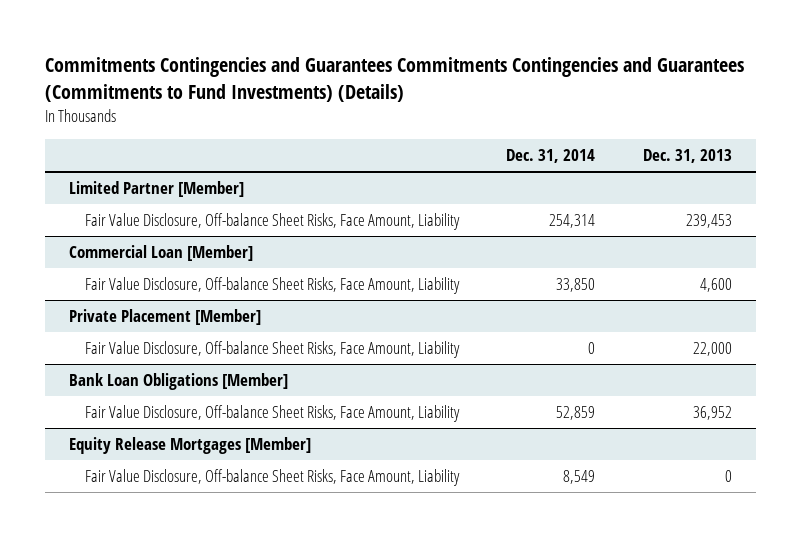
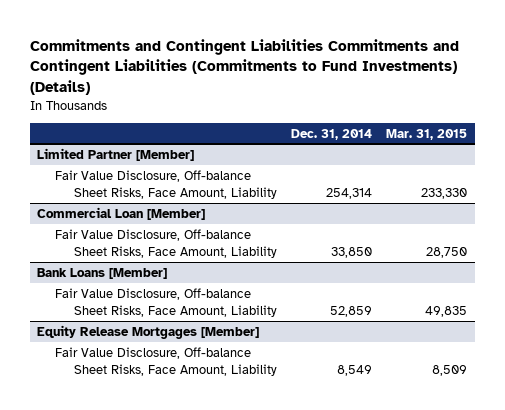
[45,57,745,102] Commitments Contingencies and Guarantees Commitments Contingencies and Guarantees (Commitments to Fund Investments) (Details) -> [30,38,460,95] Commitments and Contingent Liabilities Commitments and Contingent Liabilities (Commitments to Fund Investments) (Details)
[642,149,732,164] Dec. 31, 2013 -> none
none -> [386,128,468,140] Mar. 31, 2015
[69,309,262,326] Private Placement [Member] -> none
[84,341,460,359] Fair Value Disclosure, Off-balance Sheet Risks, Face Amount, Liability -> none
[69,373,289,391] Bank Loan Obligations [Member] -> [37,267,168,279] Bank Loans [Member]

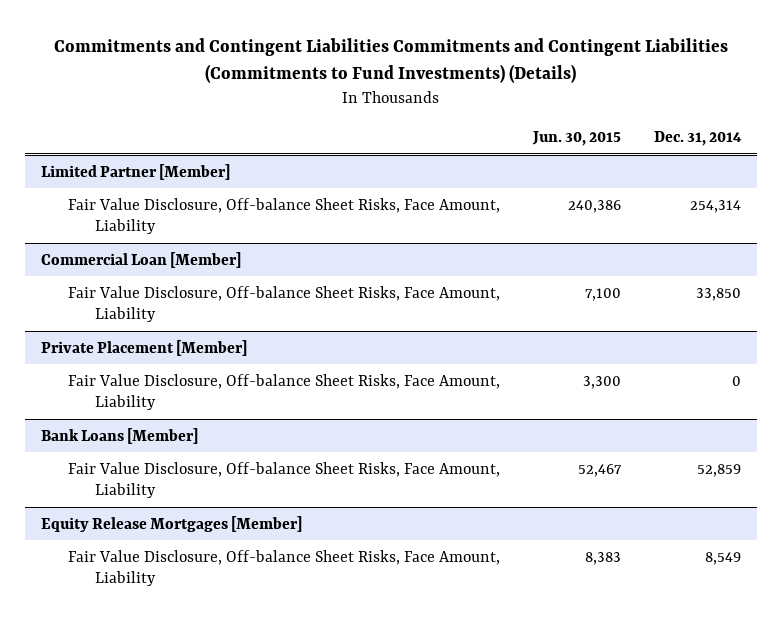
[386,128,468,140] Mar. 31, 2015 -> none
none -> [531,130,621,146] Jun. 30, 2015
none -> [41,339,248,356] Private Placement [Member]
none -> [67,373,500,411] Fair Value Disclosure, Off-balance Sheet Risks, Face Amount, Liability

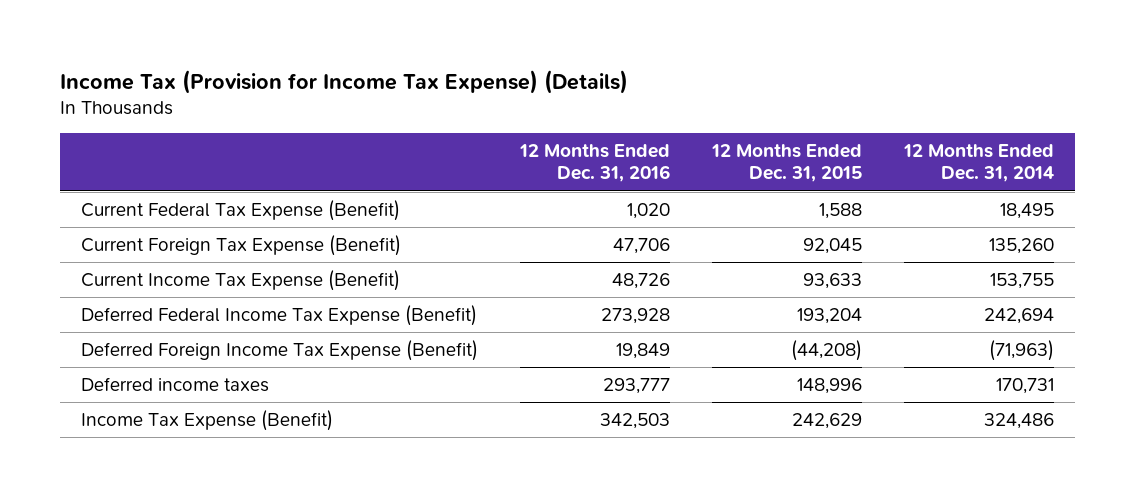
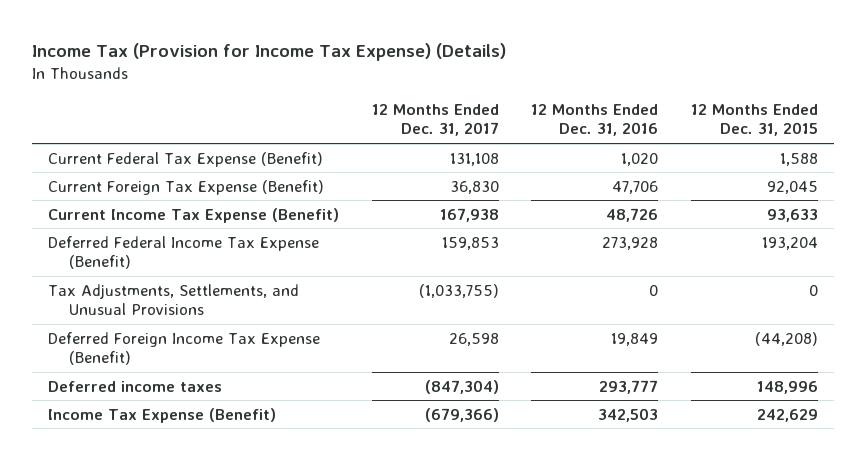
[902,143,1054,183] 12 Months Ended Dec. 31, 2014 -> none
none -> [371,104,499,137] 12 Months Ended Dec. 31, 2017
none -> [48,283,300,315] Tax Adjustments, Settlements, and Unusual Provisions

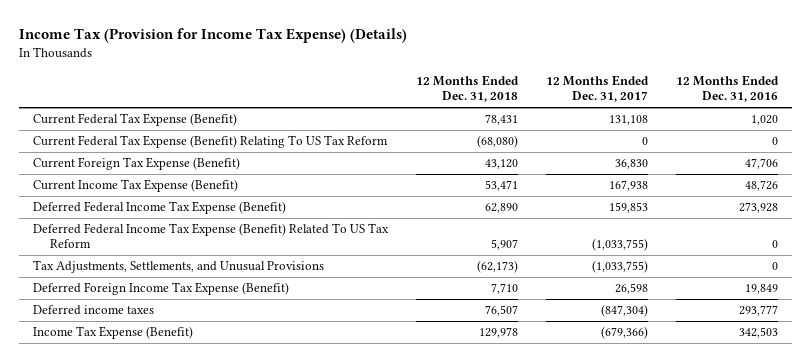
[690,104,818,137] 12 Months Ended Dec. 31, 2015 -> none
none -> [415,75,519,103] 12 Months Ended Dec. 31, 2018
none -> [32,135,388,149] Current Federal Tax Expense (Benefit) Relating To US Tax Reform
none -> [32,223,389,249] Deferred Federal Income Tax Expense (Benefit) Related To US Tax Reform

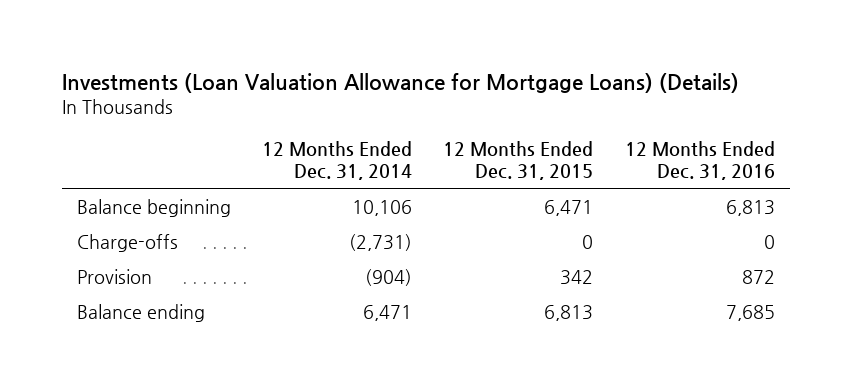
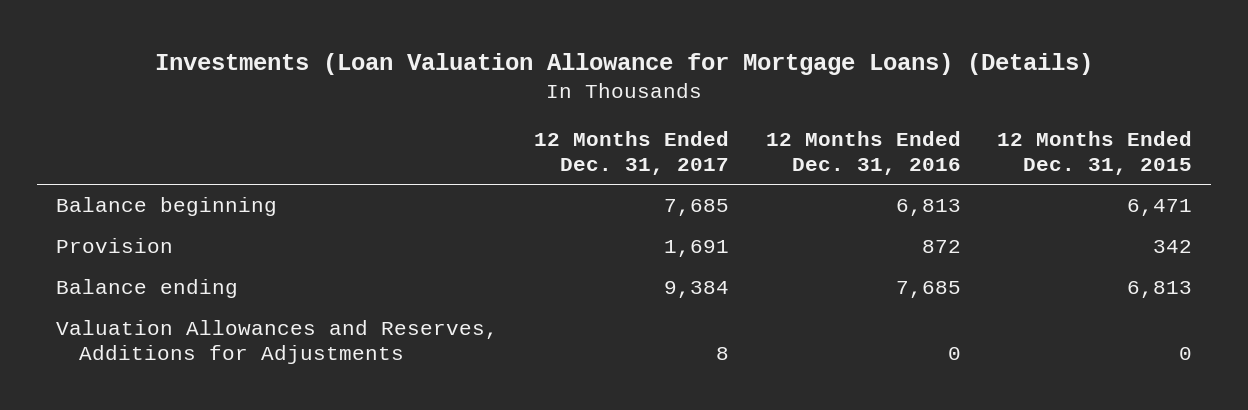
[262,140,413,180] 12 Months Ended Dec. 31, 2014 -> none
none -> [534,131,730,175] 12 Months Ended Dec. 31, 2017
[77,233,179,252] Charge-offs -> none
none -> [55,320,498,364] Valuation Allowances and Reserves, Additions for Adjustments

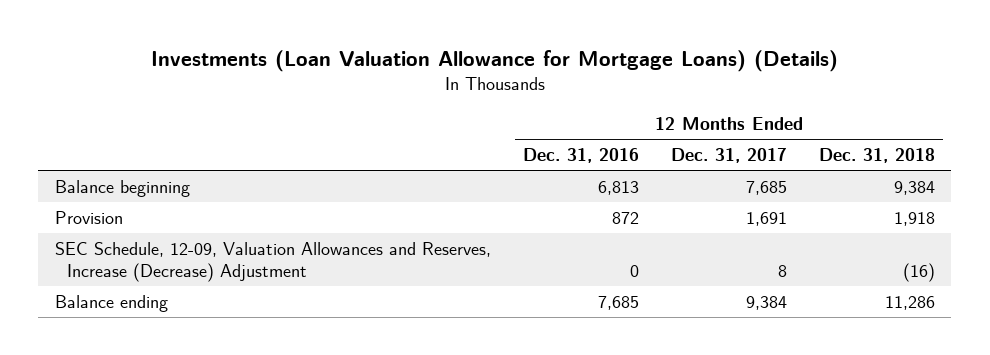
[997,131,1193,175] 12 Months Ended Dec. 31, 2015 -> none
none -> [819,147,936,163] Dec. 31, 2018
none -> [54,241,491,282] SEC Schedule, 12-09, Valuation Allowances and Reserves, Increase (Decrease) Adjustment
[55,320,498,364] Valuation Allowances and Reserves, Additions for Adjustments -> none

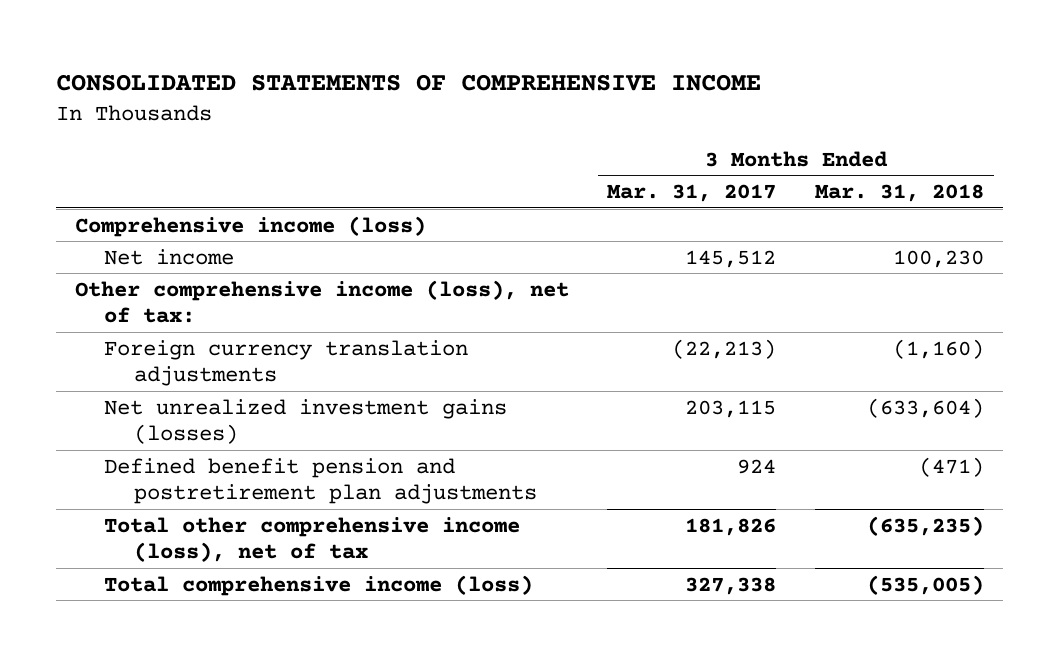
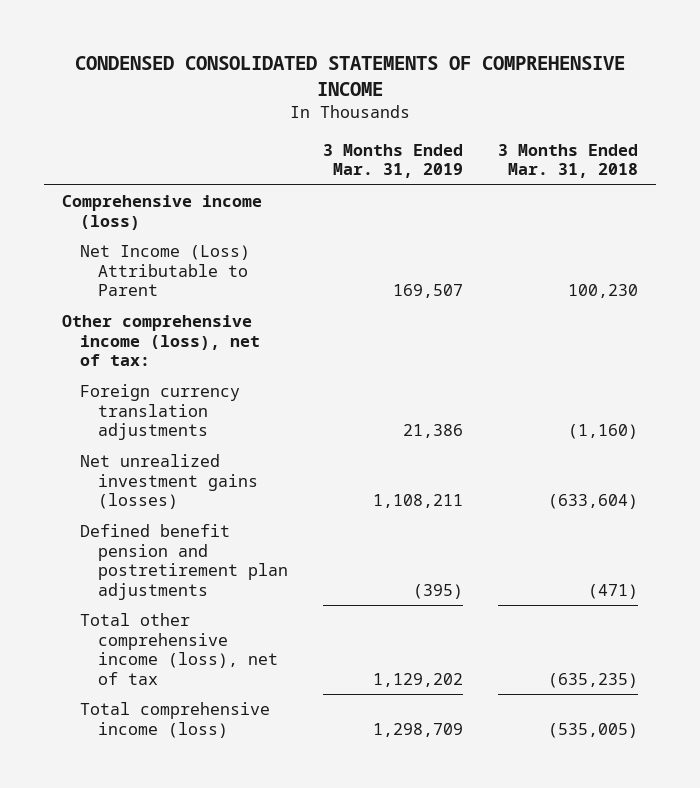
[55,74,761,92] CONSOLIDATED STATEMENTS OF COMPREHENSIVE INCOME -> [75,56,626,96] CONDENSED CONSOLIDATED STATEMENTS OF COMPREHENSIVE INCOME
[607,183,777,202] Mar. 31, 2017 -> none
none -> [323,143,464,179] 3 Months Ended Mar. 31, 2019
[104,248,235,265] Net income -> [79,245,250,297] Net Income (Loss) Attributable to Parent

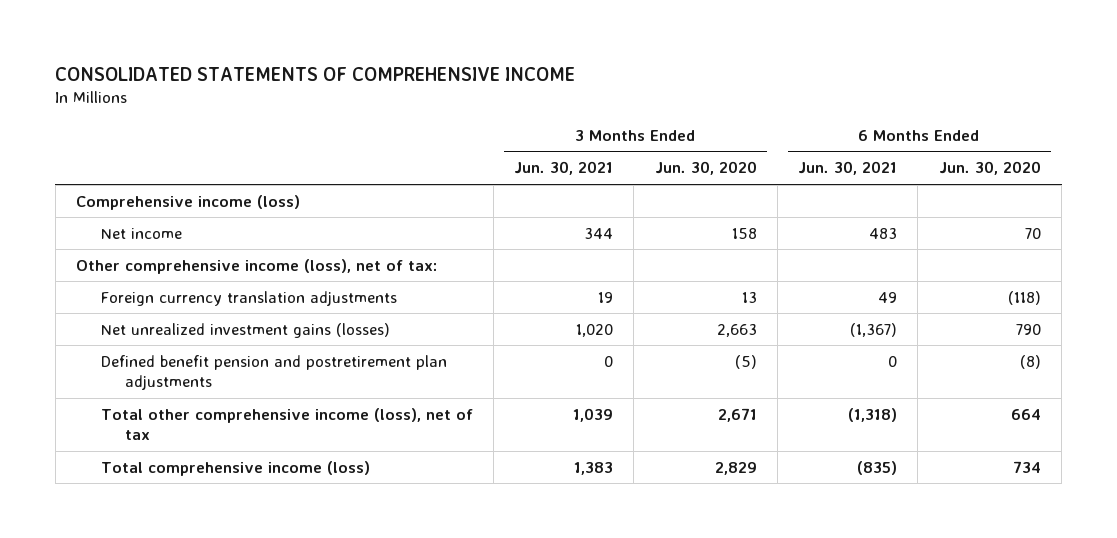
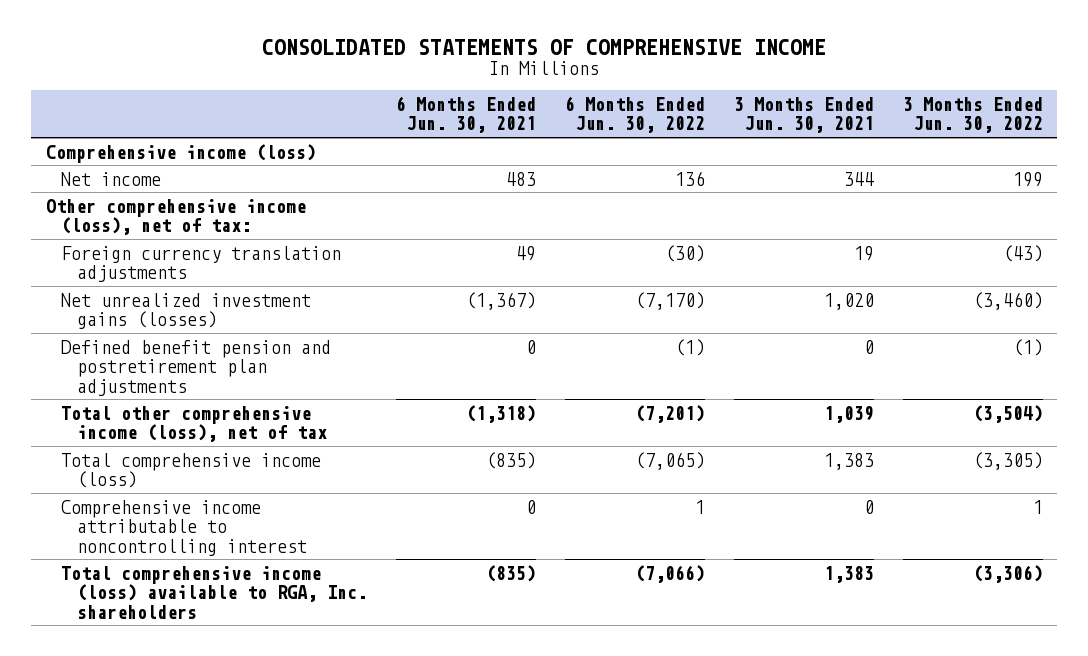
[654,161,757,176] Jun. 30, 2020 -> none
[938,161,1041,176] Jun. 30, 2020 -> none
none -> [564,95,705,134] 6 Months Ended Jun. 30, 2022
none -> [902,96,1043,134] 3 Months Ended Jun. 30, 2022
none -> [61,499,307,556] Comprehensive income attributable to noncontrolling interest
none -> [61,565,367,619] Total comprehensive income (loss) available to RGA, Inc. shareholders

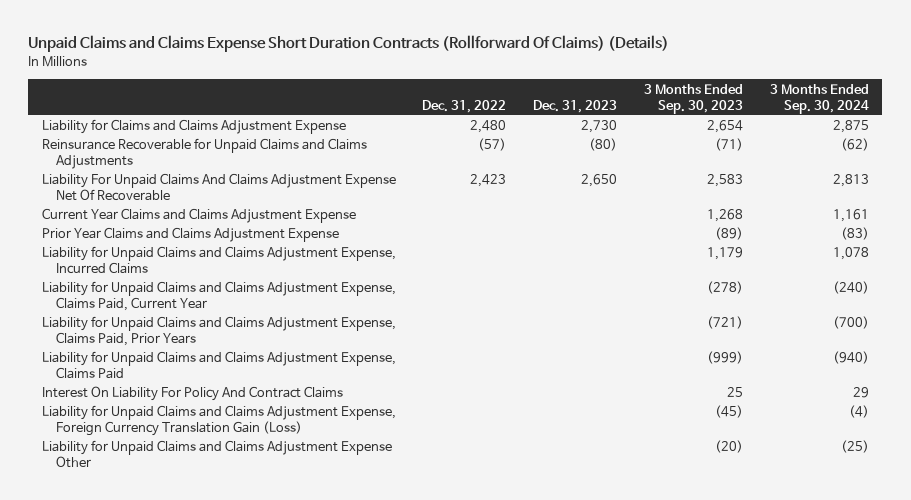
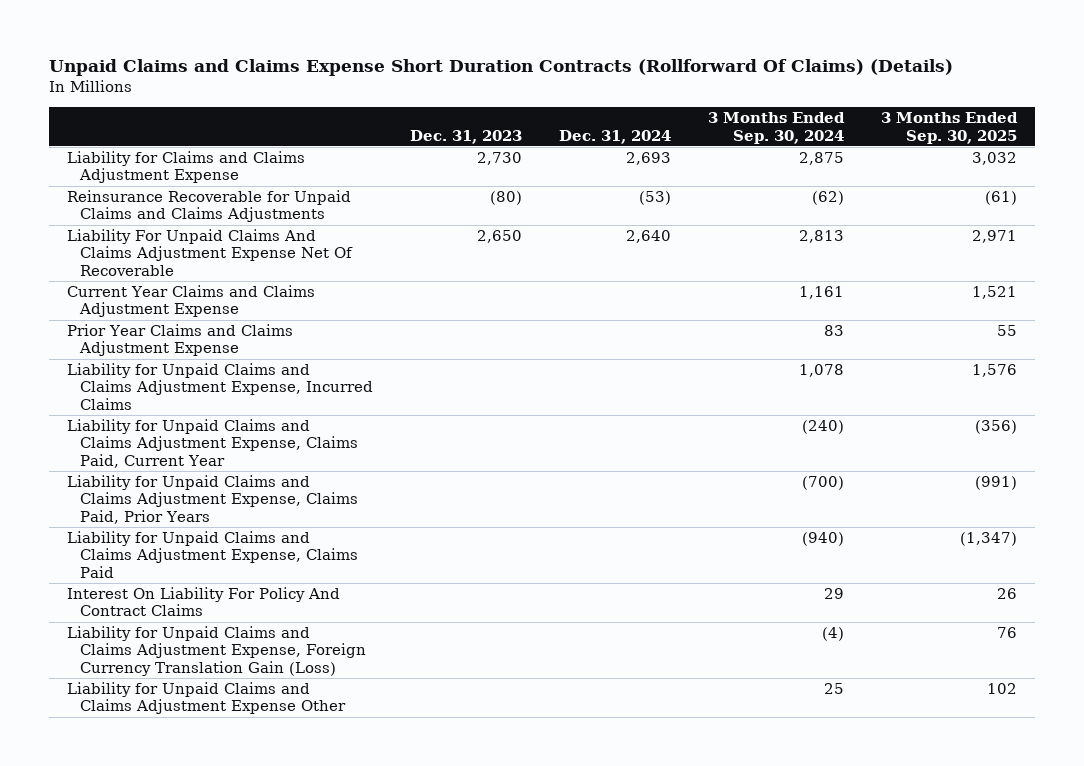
[422,99,507,113] Dec. 31, 2022 -> none
[644,83,744,114] 3 Months Ended Sep. 30, 2023 -> none
none -> [558,129,671,144] Dec. 31, 2024
none -> [880,112,1018,144] 3 Months Ended Sep. 30, 2025
[841,227,870,241] (83) -> [823,325,844,337] 83
[841,440,870,454] (25) -> [823,683,844,695] 25

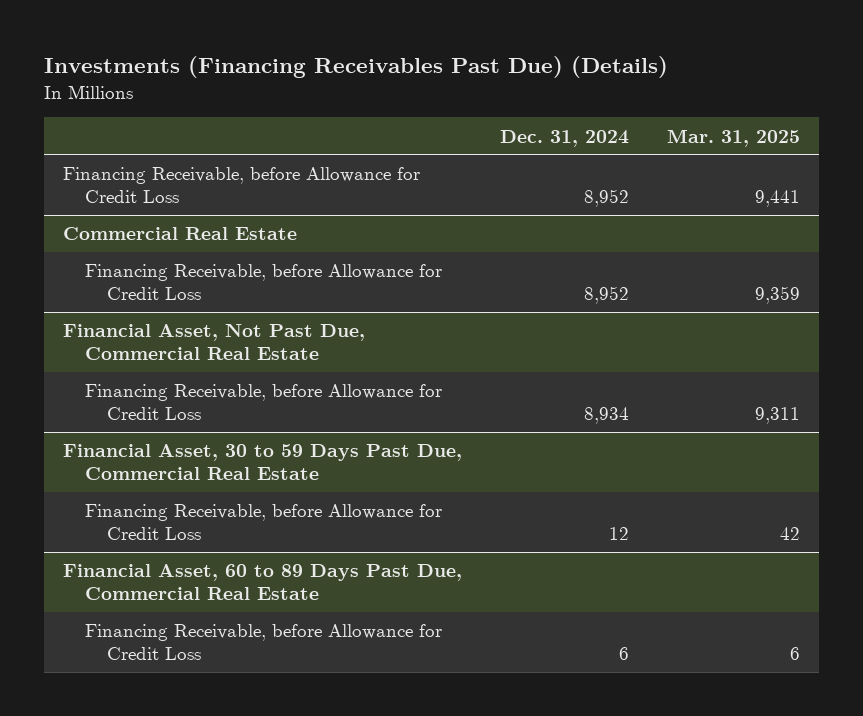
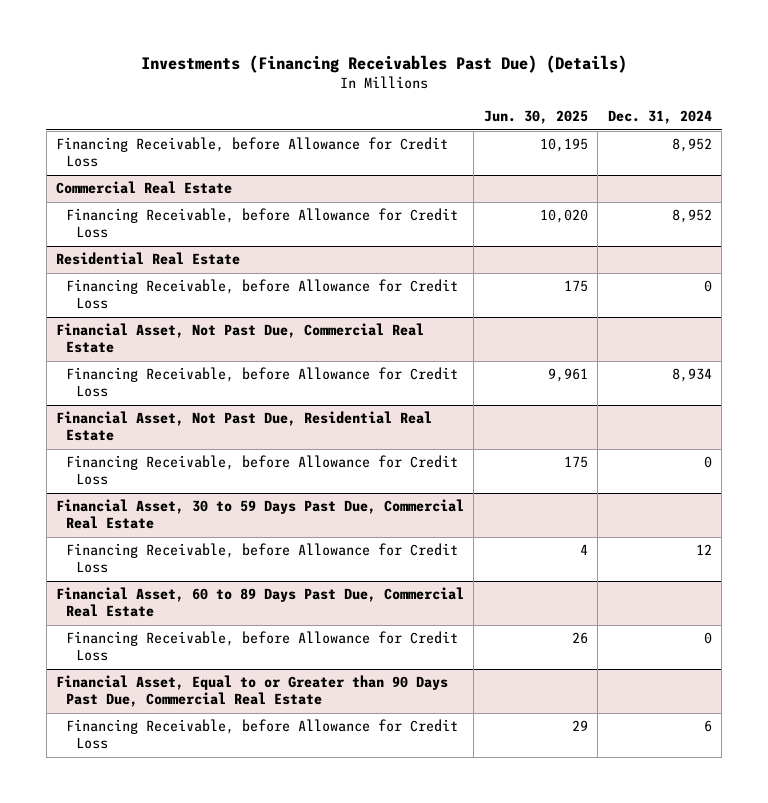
[667,128,801,147] Mar. 31, 2025 -> none
none -> [483,110,588,125] Jun. 30, 2025
none -> [56,252,241,266] Residential Real Estate
none -> [66,279,459,310] Financing Receivable, before Allowance for Credit Loss
none -> [56,411,433,442] Financial Asset, Not Past Due, Residential Real Estate
none -> [66,455,459,486] Financing Receivable, before Allowance for Credit Loss
none -> [66,631,459,662] Financing Receivable, before Allowance for Credit Loss
none -> [56,675,449,708] Financial Asset, Equal to or Greater than 90 Days Past Due, Commercial Real Estate

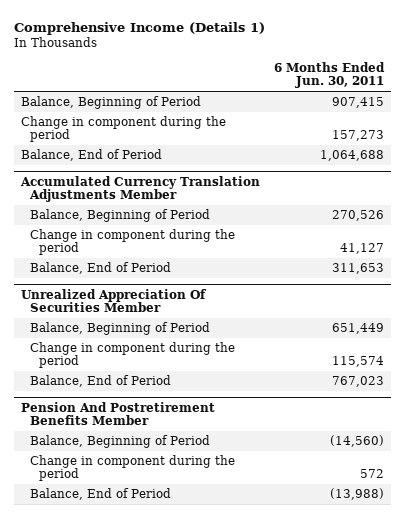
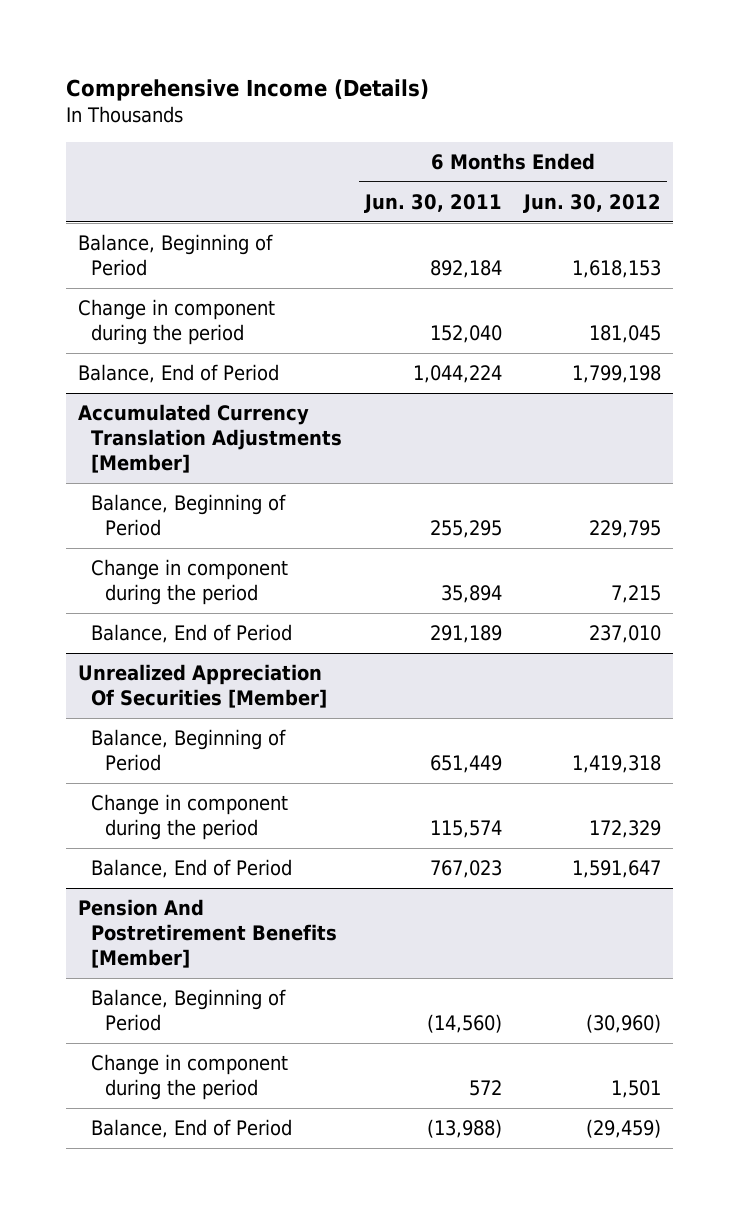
[14,21,266,35] Comprehensive Income (Details 1) -> [66,79,430,102] Comprehensive Income (Details)
none -> [523,193,662,213] Jun. 30, 2012
[332,97,385,109] 907,415 -> [429,260,502,279] 892,184
[332,130,385,142] 157,273 -> [429,325,502,344] 152,040
[320,150,385,162] 1,064,688 -> [412,365,502,384] 1,044,224
[20,175,261,202] Accumulated Currency Translation Adjustments Member -> [77,404,343,474] Accumulated Currency Translation Adjustments [Member]
[332,210,385,222] 270,526 -> [429,520,502,539] 255,295
[340,243,385,255] 41,127 -> [440,585,502,604] 35,894
[332,263,385,275] 311,653 -> [429,625,502,644] 291,189
[21,288,207,312] Unrealized Appreciation Of Securities Member -> [77,664,328,709] Unrealized Appreciation Of Securities [Member]
[21,401,216,425] Pension And Postretirement Benefits Member -> [77,899,338,969] Pension And Postretirement Benefits [Member]

